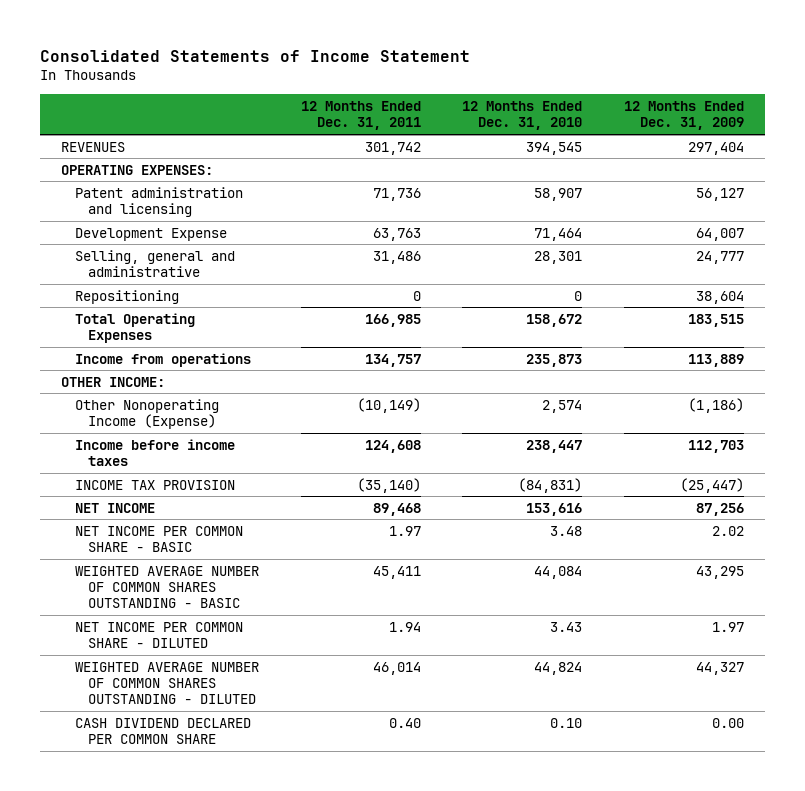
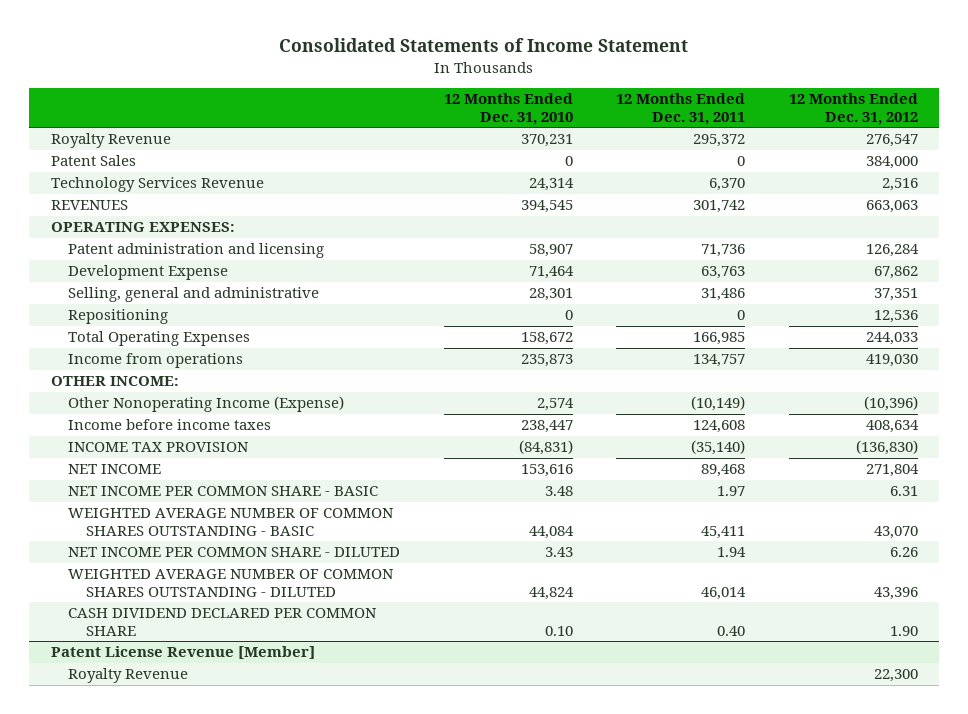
[624,101,745,131] 12 Months Ended Dec. 31, 2009 -> none
none -> [788,93,918,125] 12 Months Ended Dec. 31, 2012
none -> [50,133,171,149] Royalty Revenue
none -> [50,155,136,167] Patent Sales
none -> [50,177,264,193] Technology Services Revenue
none -> [50,646,315,660] Patent License Revenue [Member]
none -> [68,668,189,684] Royalty Revenue

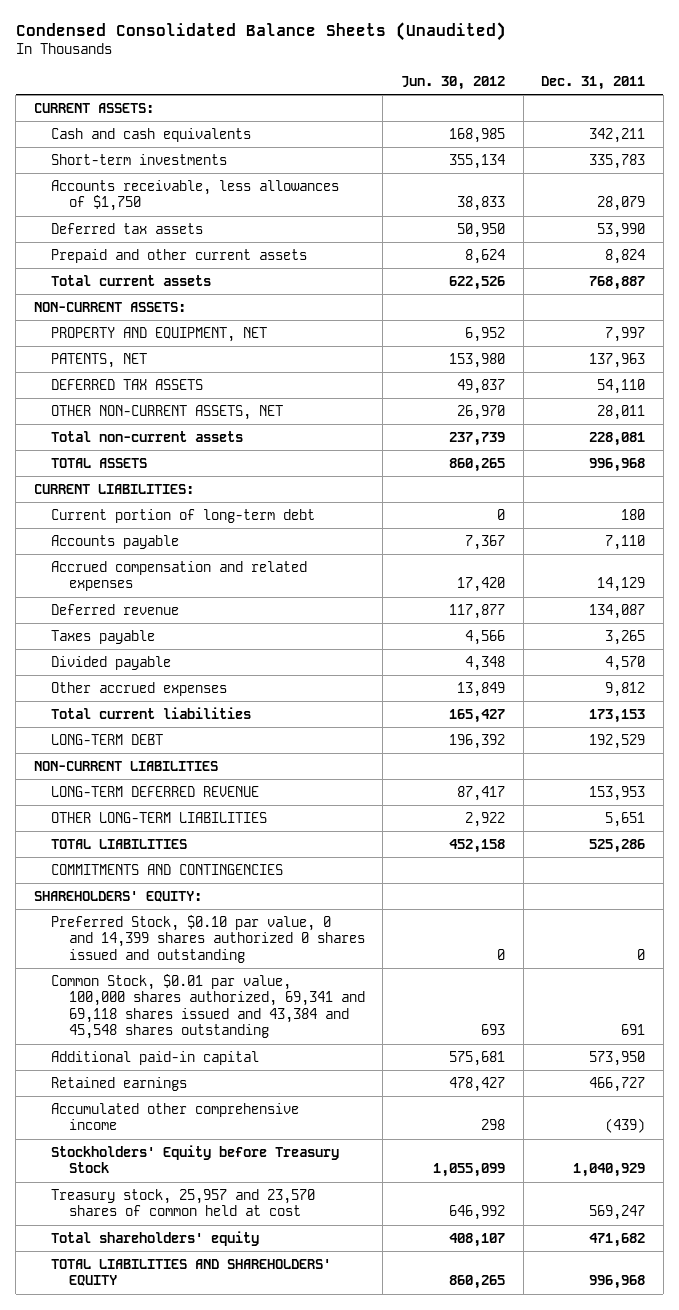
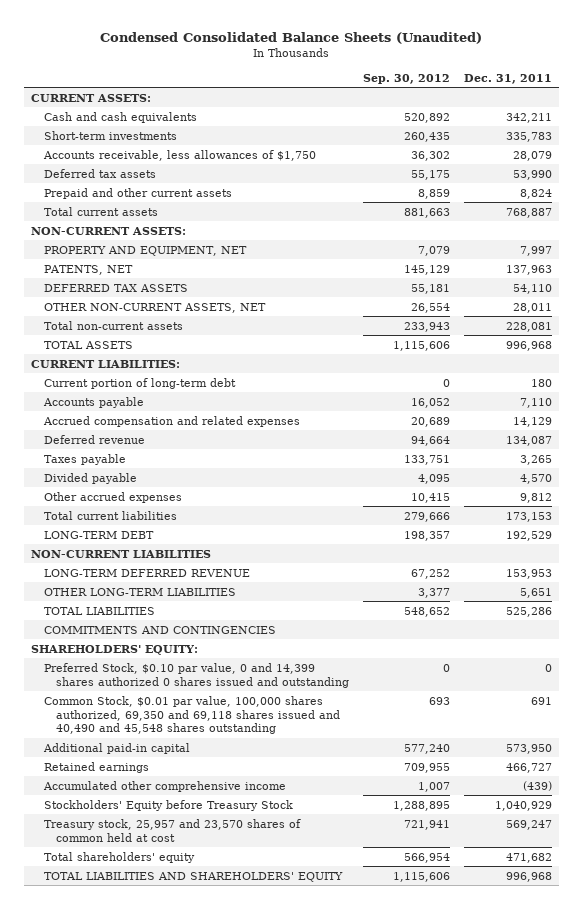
[401,75,506,90] Jun. 30, 2012 -> none
none -> [362,73,450,84] Sep. 30, 2012
[51,973,365,1040] Common Stock, $0.01 par value, 100,000 shares authorized, 69,341 and 69,118 shares issued and 43,384 and 45,548 shares outstanding -> [43,695,340,735] Common Stock, $0.01 par value, 100,000 shares authorized, 69,350 and 69,118 shares issued and 40,490 and 45,548 shares outstanding

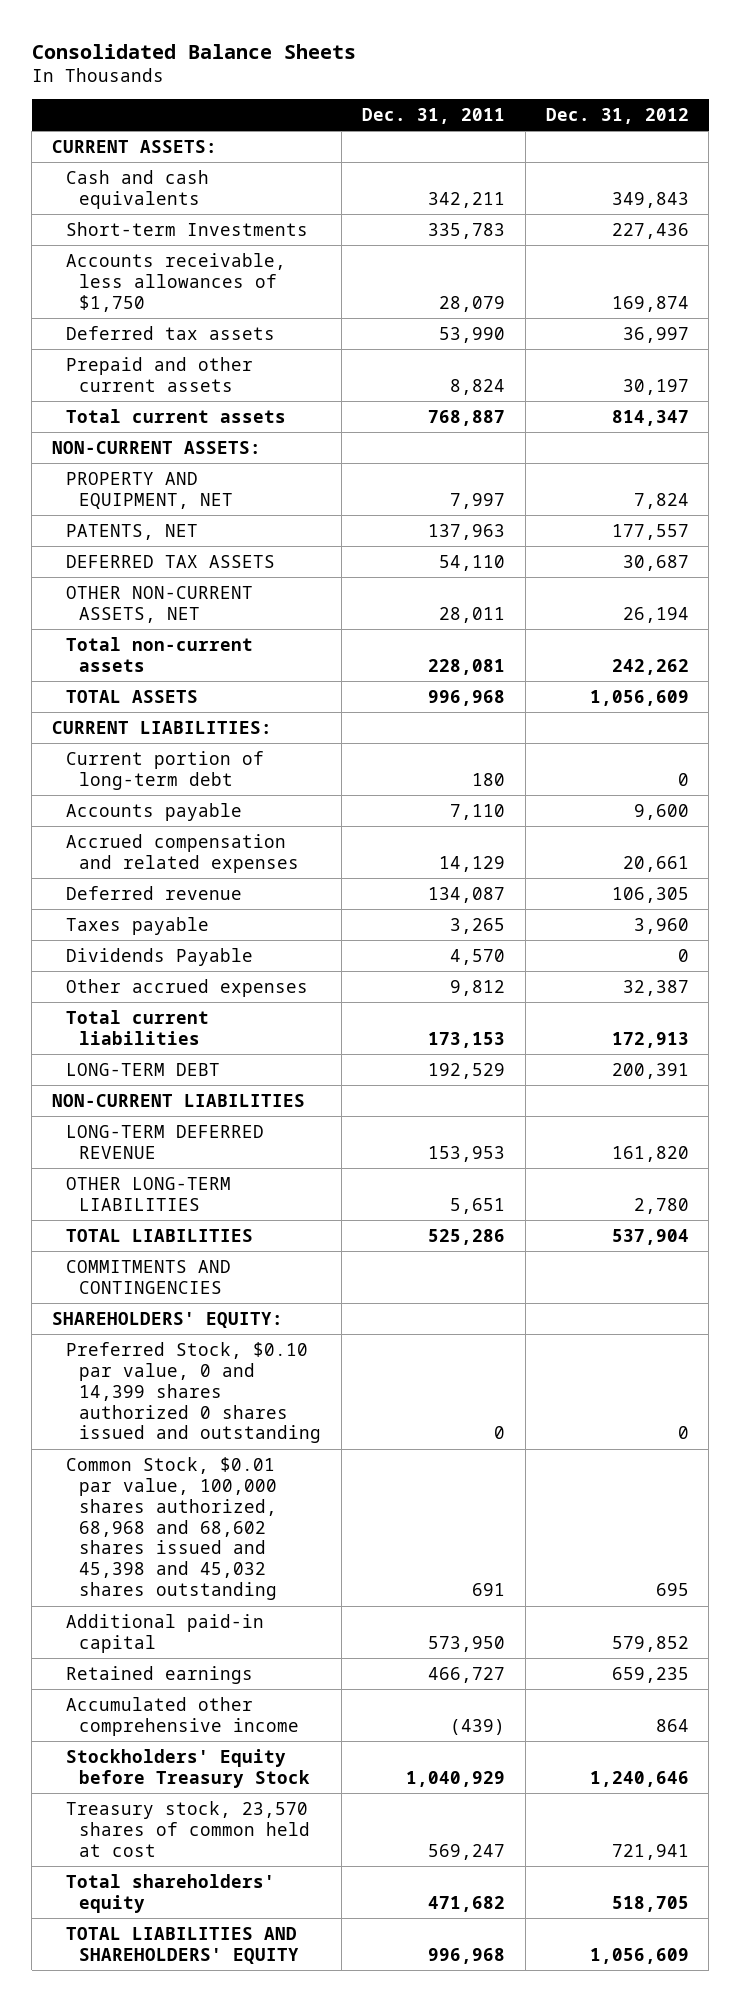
[100,31,483,44] Condensed Consolidated Balance Sheets (Unaudited) -> [31,43,356,59] Consolidated Balance Sheets
[362,73,450,84] Sep. 30, 2012 -> none
none -> [545,108,689,125] Dec. 31, 2012
[43,130,177,140] Short-term investments -> [65,221,308,236] Short-term Investments
[43,472,137,484] Divided payable -> [65,947,253,966] Dividends Payable
[43,695,340,735] Common Stock, $0.01 par value, 100,000 shares authorized, 69,350 and 69,118 shares issued and 40,490 and 45,548 shares outstanding -> [65,1456,278,1601] Common Stock, $0.01 par value, 100,000 shares authorized, 68,968 and 68,602 shares issued and 45,398 and 45,032 shares outstanding
[43,818,301,842] Treasury stock, 25,957 and 23,570 shares of common held at cost -> [65,1800,311,1857] Treasury stock, 23,570 shares of common held at cost

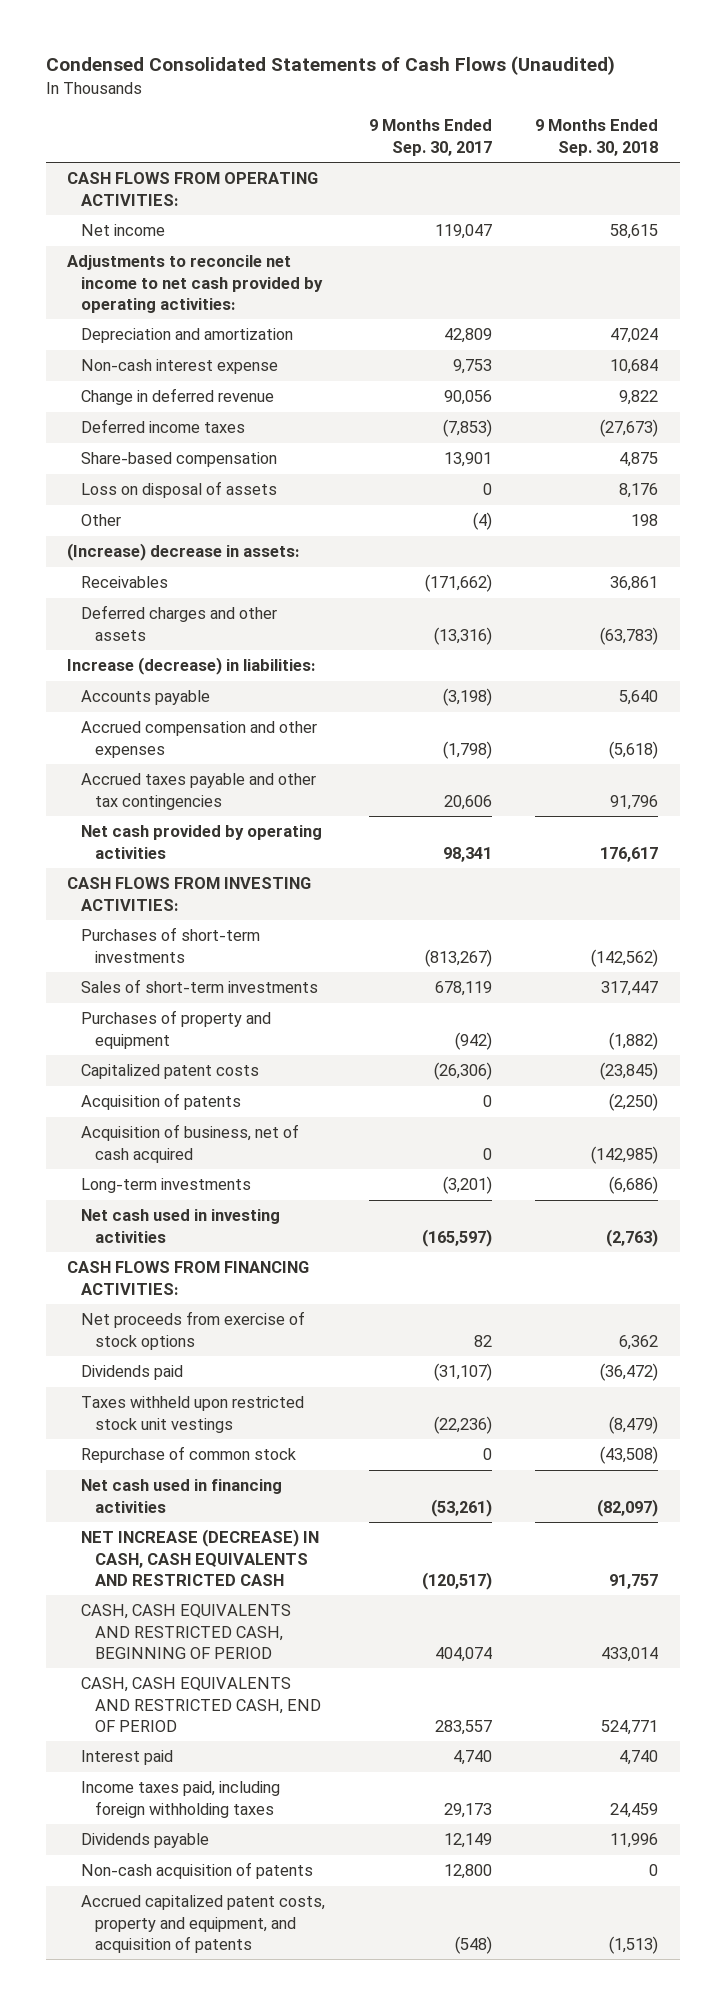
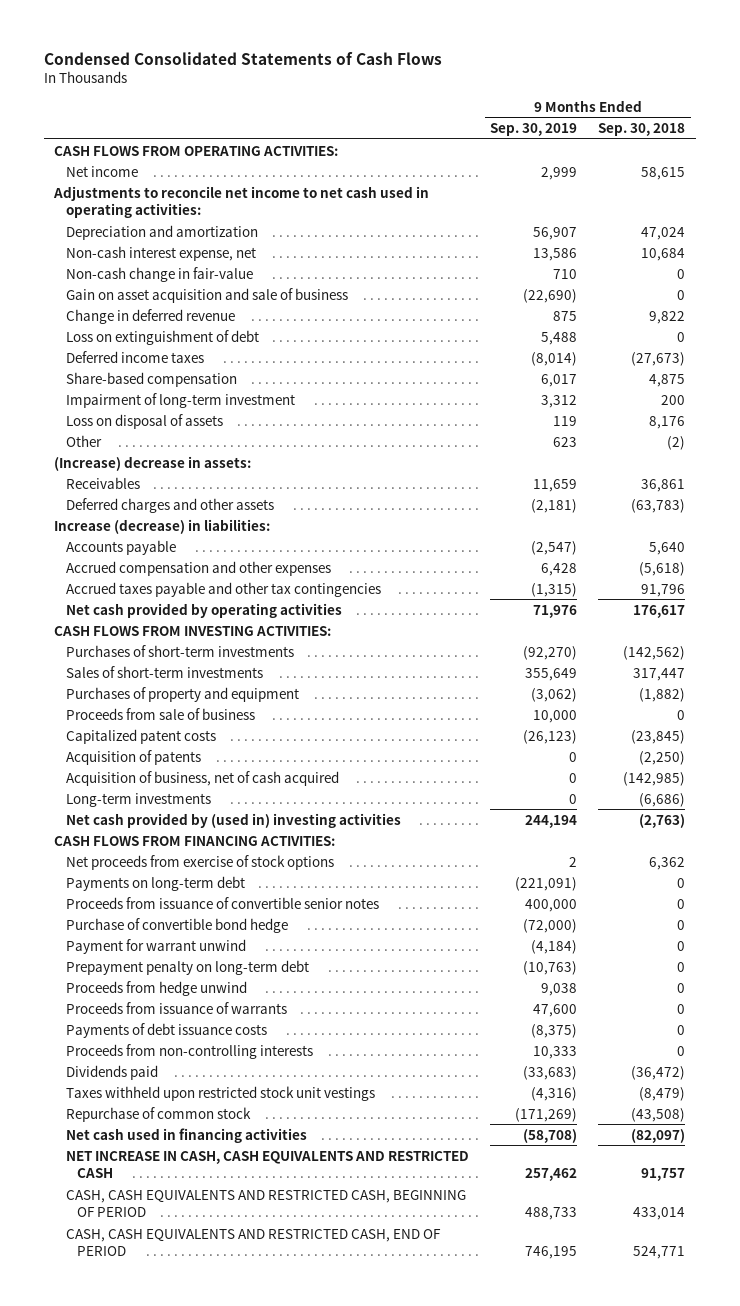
[45,56,615,76] Condensed Consolidated Statements of Cash Flows (Unaudited) -> [43,51,442,65] Condensed Consolidated Statements of Cash Flows
[368,119,492,156] 9 Months Ended Sep. 30, 2017 -> none
none -> [489,123,577,137] Sep. 30, 2019
[67,255,324,313] Adjustments to reconcile net income to net cash provided by operating activities: -> [53,185,430,219] Adjustments to reconcile net income to net cash used in operating activities:
[81,359,279,375] Non-cash interest expense -> [65,245,256,261] Non-cash interest expense, net
none -> [65,266,253,282] Non-cash change in fair-value
none -> [65,287,348,303] Gain on asset acquisition and sale of business
none -> [65,329,259,345] Loss on extinguishment of debt
none -> [65,392,295,408] Impairment of long-term investment
[630,514,658,527] 198 -> [667,435,686,450] (2)
none -> [65,707,255,720] Proceeds from sale of business
[81,1209,281,1243] Net cash used in investing activities -> [65,812,401,828] Net cash provided by (used in) investing activities
none -> [65,875,245,891] Payments on long-term debt
none -> [65,896,379,909] Proceeds from issuance of convertible senior notes
none -> [65,917,288,933] Purchase of convertible bond hedge
none -> [65,938,246,954] Payment for warrant unwind
none -> [65,959,309,975] Prepayment penalty on long-term debt
none -> [65,980,247,996] Proceeds from hedge unwind
none -> [65,1001,287,1014] Proceeds from issuance of warrants
none -> [65,1022,267,1038] Payments of debt issuance costs
none -> [65,1043,313,1059] Proceeds from non-controlling interests
[81,1529,320,1586] NET INCREASE (DECREASE) IN CASH, CASH EQUIVALENTS AND RESTRICTED CASH -> [65,1150,469,1179] NET INCREASE IN CASH, CASH EQUIVALENTS AND RESTRICTED CASH
[81,1750,174,1766] Interest paid -> none
[81,1781,281,1818] Income taxes paid, including foreign withholding taxes -> none
[81,1833,210,1849] Dividends payable -> none
[81,1862,314,1880] Non-cash acquisition of patents -> none
[81,1895,326,1953] Accrued capitalized patent costs, property and equipment, and acquisition of patents -> none

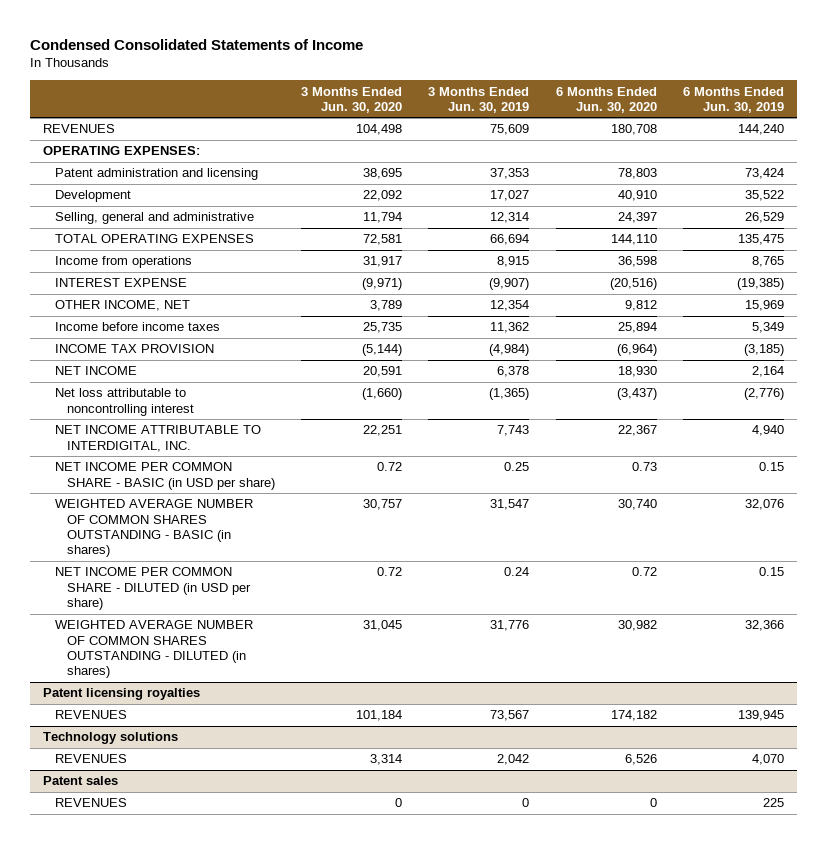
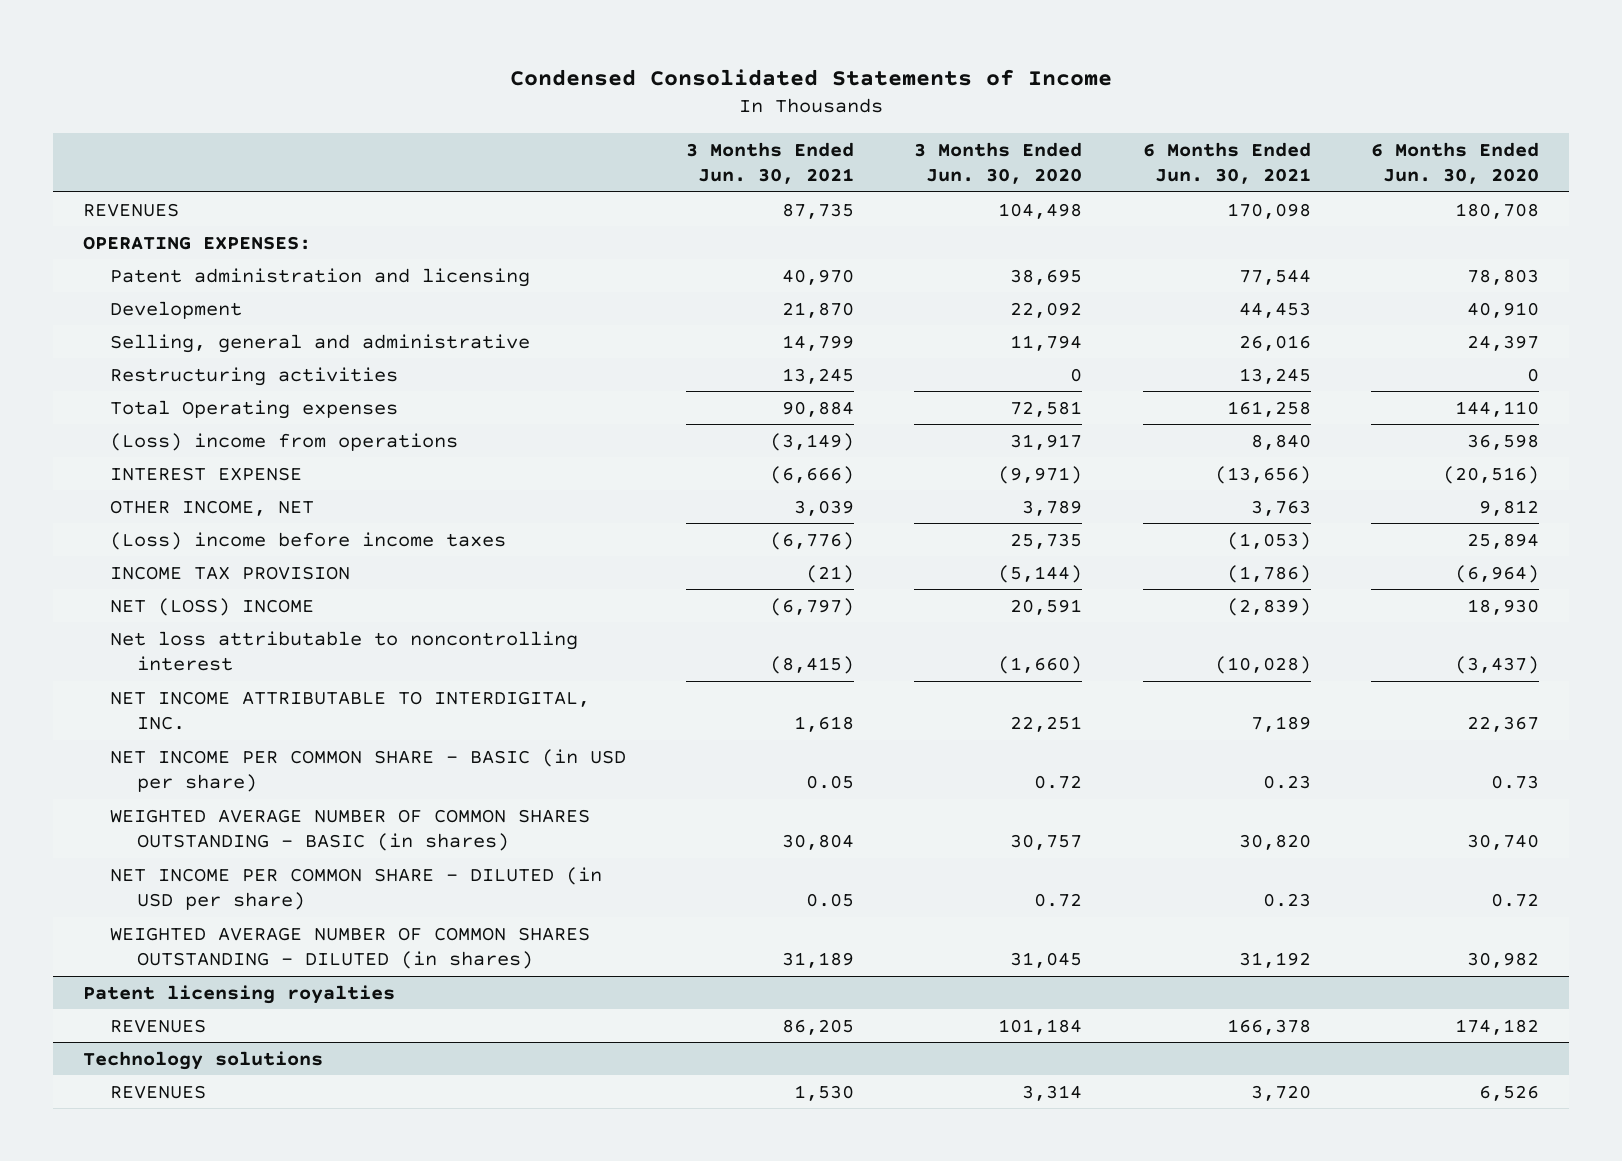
[428,86,530,113] 3 Months Ended Jun. 30, 2019 -> none
[682,86,784,113] 6 Months Ended Jun. 30, 2019 -> none
none -> [686,141,855,185] 3 Months Ended Jun. 30, 2021
none -> [1142,141,1311,185] 6 Months Ended Jun. 30, 2021
none -> [109,366,398,386] Restructuring activities
[55,234,255,244] TOTAL OPERATING EXPENSES -> [109,399,398,419] Total Operating expenses
[55,256,193,269] Income from operations -> [109,432,458,451] (Loss) income from operations
[55,322,221,332] Income before income taxes -> [109,531,506,550] (Loss) income before income taxes
[55,366,138,376] NET INCOME -> [109,597,314,616] NET (LOSS) INCOME
[43,776,119,786] Patent sales -> none
[55,798,128,808] REVENUES -> none

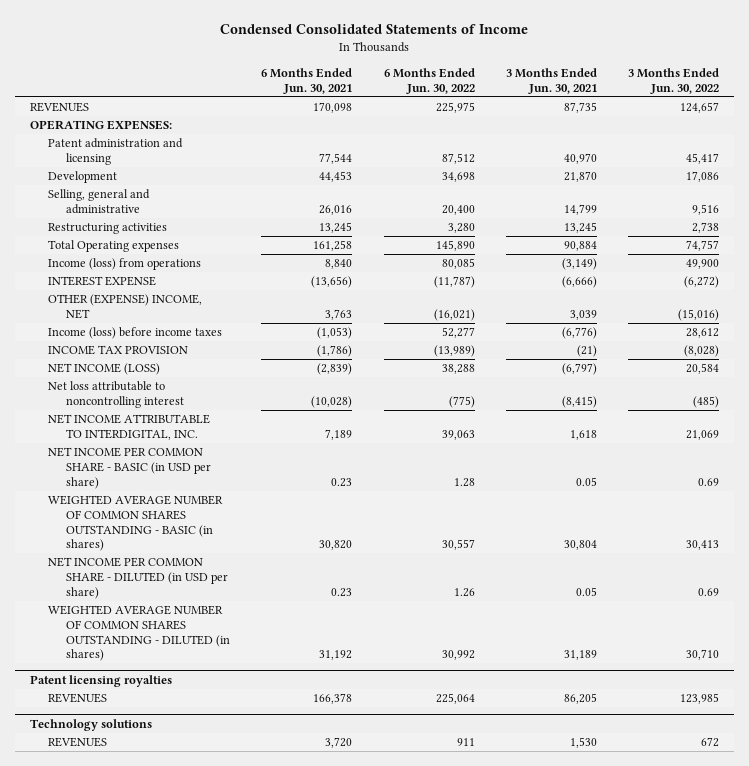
[914,141,1083,185] 3 Months Ended Jun. 30, 2020 -> none
[1370,141,1539,185] 6 Months Ended Jun. 30, 2020 -> none
none -> [383,68,475,95] 6 Months Ended Jun. 30, 2022
none -> [627,68,719,95] 3 Months Ended Jun. 30, 2022
[109,432,458,451] (Loss) income from operations -> [48,258,202,271] Income (loss) from operations
[109,499,314,516] OTHER INCOME, NET -> [48,294,203,319] OTHER (EXPENSE) INCOME, NET
[109,531,506,550] (Loss) income before income taxes -> [48,327,223,340] Income (loss) before income taxes
[109,597,314,616] NET (LOSS) INCOME -> [48,363,161,376] NET INCOME (LOSS)

